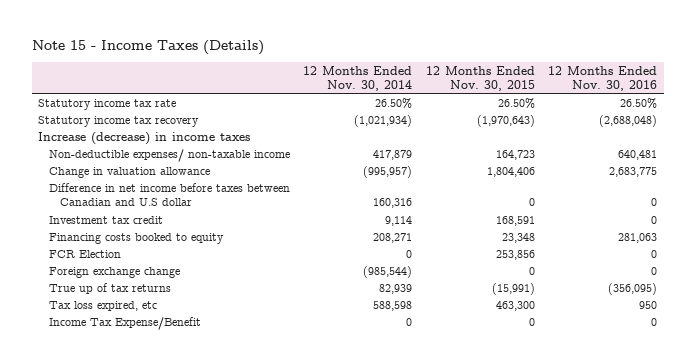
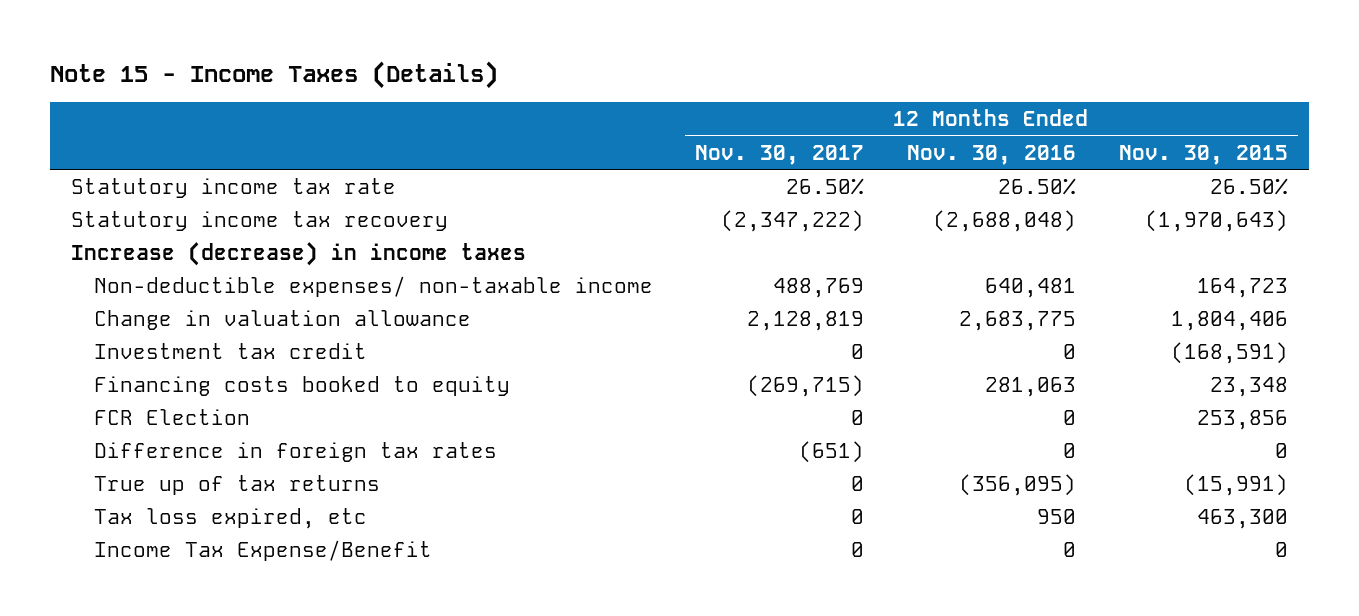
[303,65,413,91] 12 Months Ended Nov. 30, 2014 -> none
none -> [695,144,865,165] Nov. 30, 2017
[49,182,291,207] Difference in net income before taxes between Canadian and U.S dollar -> none
[495,215,535,226] 168,591 -> [1170,341,1288,364] (168,591)
[49,266,181,278] Foreign exchange change -> [93,441,497,462] Difference in foreign tax rates

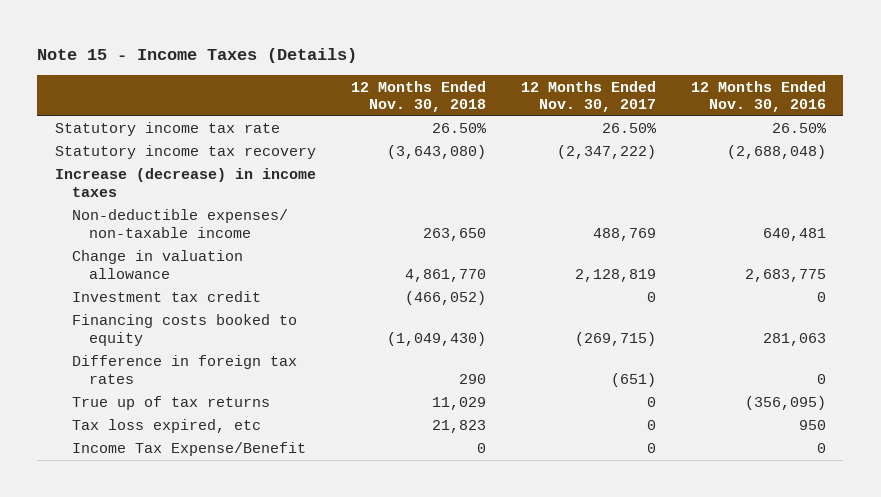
[1118,144,1288,165] Nov. 30, 2015 -> none
none -> [350,80,486,113] 12 Months Ended Nov. 30, 2018
[93,408,250,425] FCR Election -> none

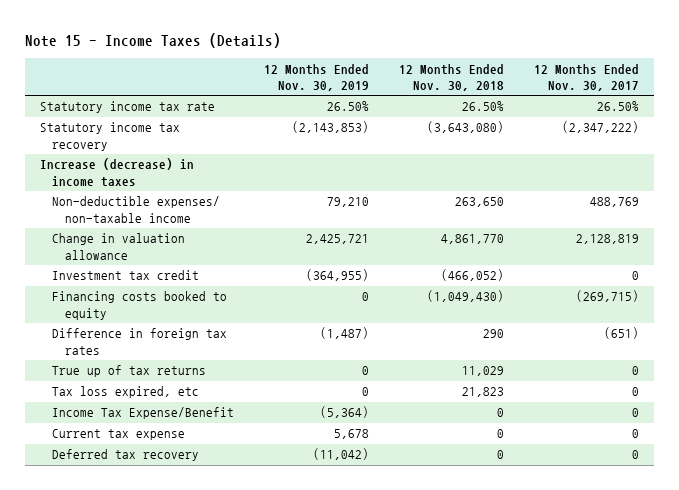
[690,80,826,113] 12 Months Ended Nov. 30, 2016 -> none
none -> [264,63,370,92] 12 Months Ended Nov. 30, 2019
none -> [52,429,186,441] Current tax expense
none -> [52,449,200,462] Deferred tax recovery

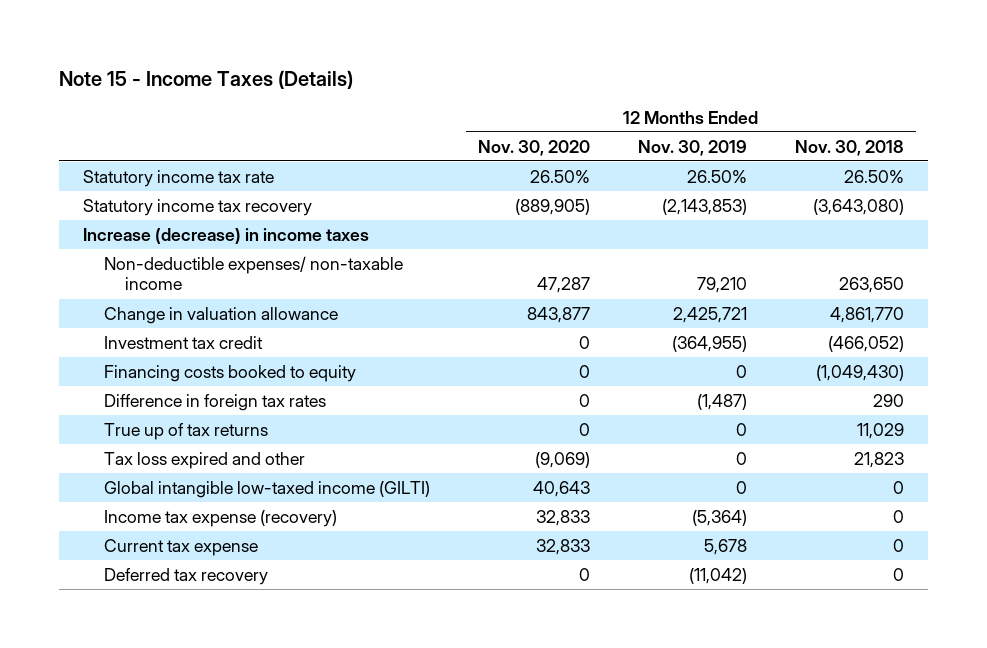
[533,63,639,92] 12 Months Ended Nov. 30, 2017 -> none
none -> [477,139,590,156] Nov. 30, 2020
[52,386,200,399] Tax loss expired, etc -> [103,451,305,469] Tax loss expired and other
none -> [103,480,430,498] Global intangible low-taxed income (GILTI)
[52,407,235,420] Income Tax Expense/Benefit -> [103,509,337,527] Income tax expense (recovery)

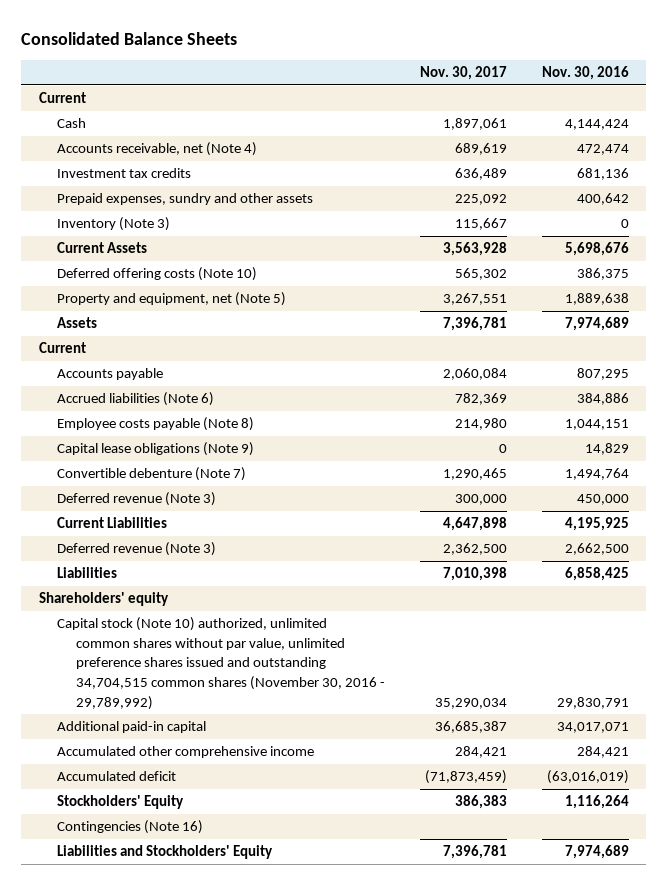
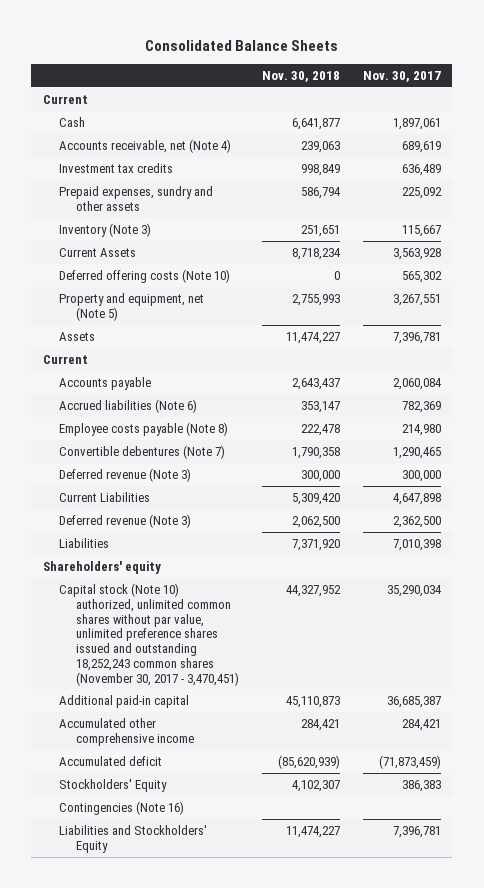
[541,66,629,81] Nov. 30, 2016 -> none
none -> [261,71,340,83] Nov. 30, 2018
[57,442,255,457] Capital lease obligations (Note 9) -> none
[57,467,247,482] Convertible debenture (Note 7) -> [59,444,226,459] Convertible debentures (Note 7)
[57,617,386,710] Capital stock (Note 10) authorized, unlimited common shares without par value, unlimited preference shares issued and outstanding 34,704,515 common shares (November 30, 2016 - 29,789,992) -> [59,582,239,686] Capital stock (Note 10) authorized, unlimited common shares without par value, unlimited preference shares issued and outstanding 18,252,243 common shares (November 30, 2017 - 3,470,451)

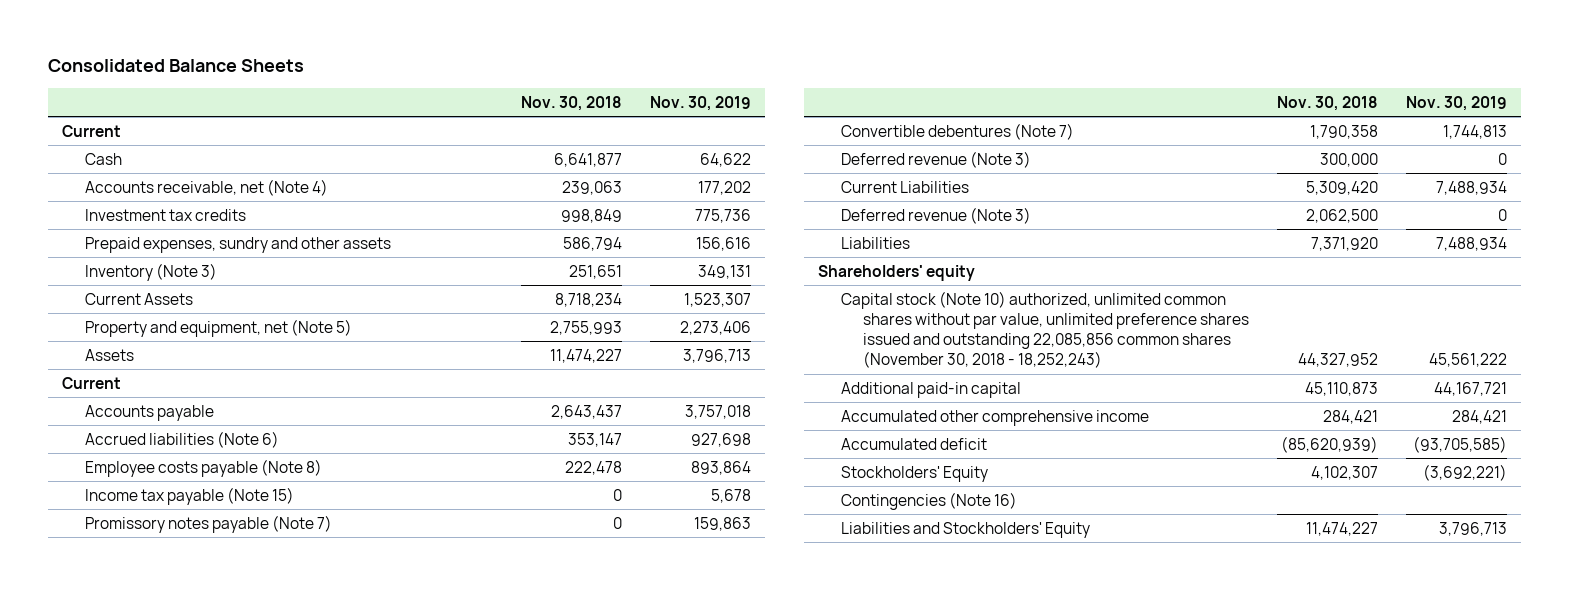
[362,71,441,83] Nov. 30, 2017 -> none
none -> [650,95,752,111] Nov. 30, 2019
[59,268,231,283] Deferred offering costs (Note 10) -> none
none -> [84,486,294,505] Income tax payable (Note 15)
none -> [84,514,332,533] Promissory notes payable (Note 7)
[59,582,239,686] Capital stock (Note 10) authorized, unlimited common shares without par value, unlimited preference shares issued and outstanding 18,252,243 common shares (November 30, 2017 - 3,470,451) -> [840,290,1250,369] Capital stock (Note 10) authorized, unlimited common shares without par value, unlimited preference shares issued and outstanding 22,085,856 common shares (November 30, 2018 - 18,252,243)

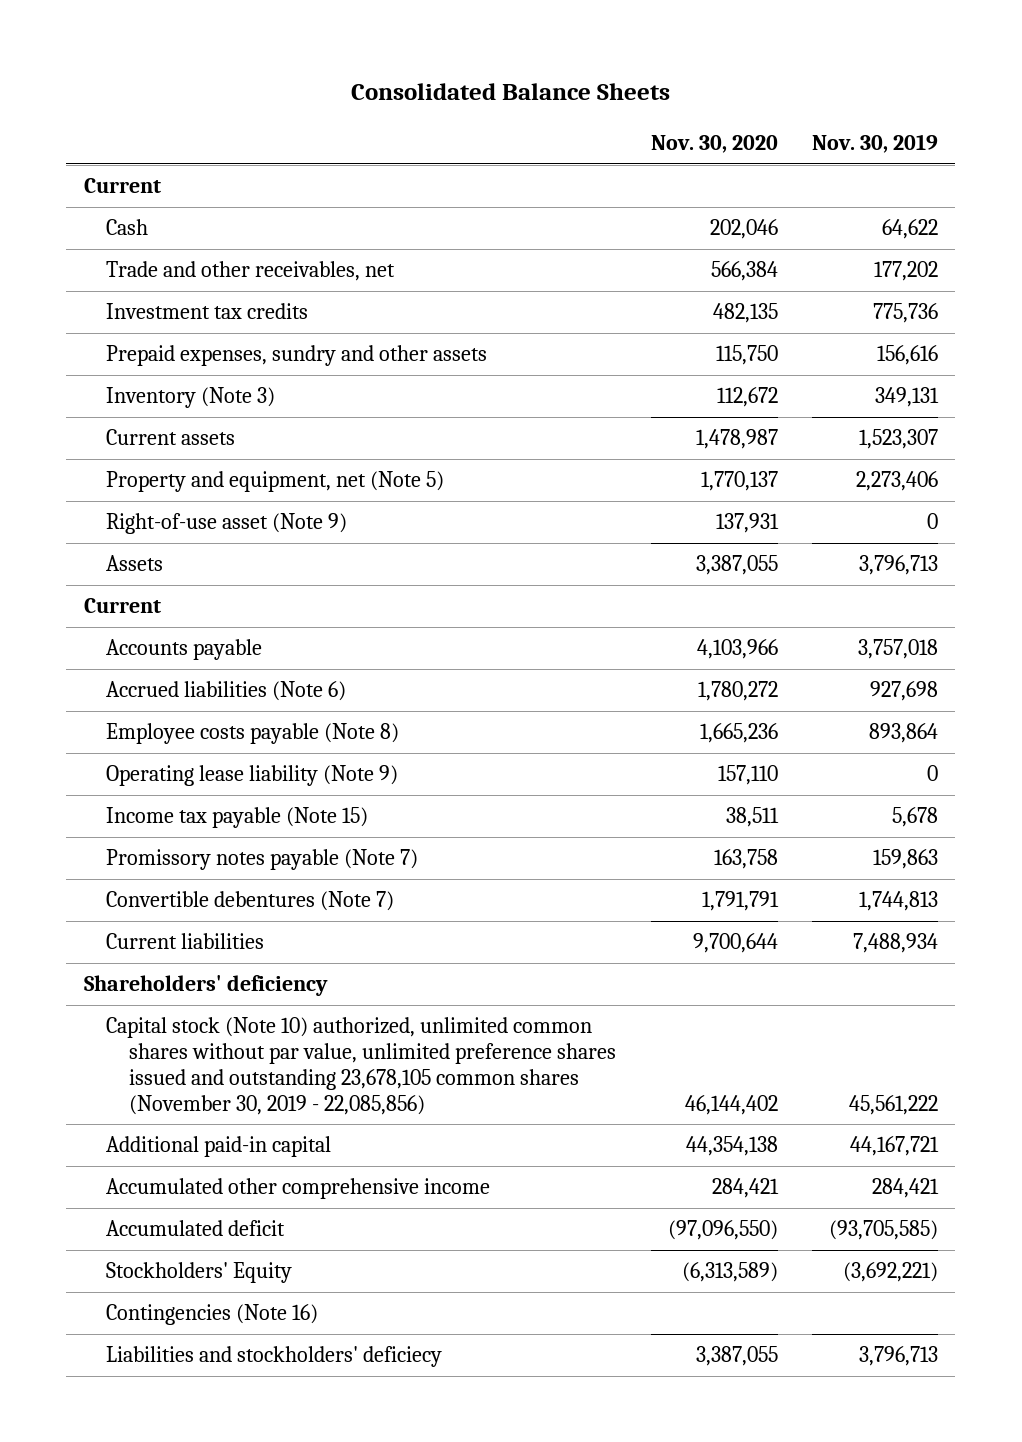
[521,95,623,111] Nov. 30, 2018 -> none
none -> [650,135,778,154] Nov. 30, 2020
[84,178,328,196] Accounts receivable, net (Note 4) -> [106,261,396,282] Trade and other receivables, net
[84,292,193,305] Current Assets -> [106,429,236,446] Current assets
none -> [106,513,348,535] Right-of-use asset (Note 9)
none -> [106,765,399,787] Operating lease liability (Note 9)
[840,150,1031,168] Deferred revenue (Note 3) -> none
[840,206,1031,224] Deferred revenue (Note 3) -> none
[840,236,910,249] Liabilities -> none
[840,180,969,193] Current Liabilities -> [106,933,265,950] Current liabilities
[818,264,976,281] Shareholders' equity -> [83,975,328,997] Shareholders' deficiency
[840,290,1250,369] Capital stock (Note 10) authorized, unlimited common shares without par value, unlimited preference shares issued and outstanding 22,085,856 common shares (November 30, 2018 - 18,252,243) -> [106,1017,617,1115] Capital stock (Note 10) authorized, unlimited common shares without par value, unlimited preference shares issued and outstanding 23,678,105 common shares (November 30, 2019 - 22,085,856)
[840,521,1090,538] Liabilities and Stockholders' Equity -> [106,1346,443,1368] Liabilities and stockholders' deficiecy

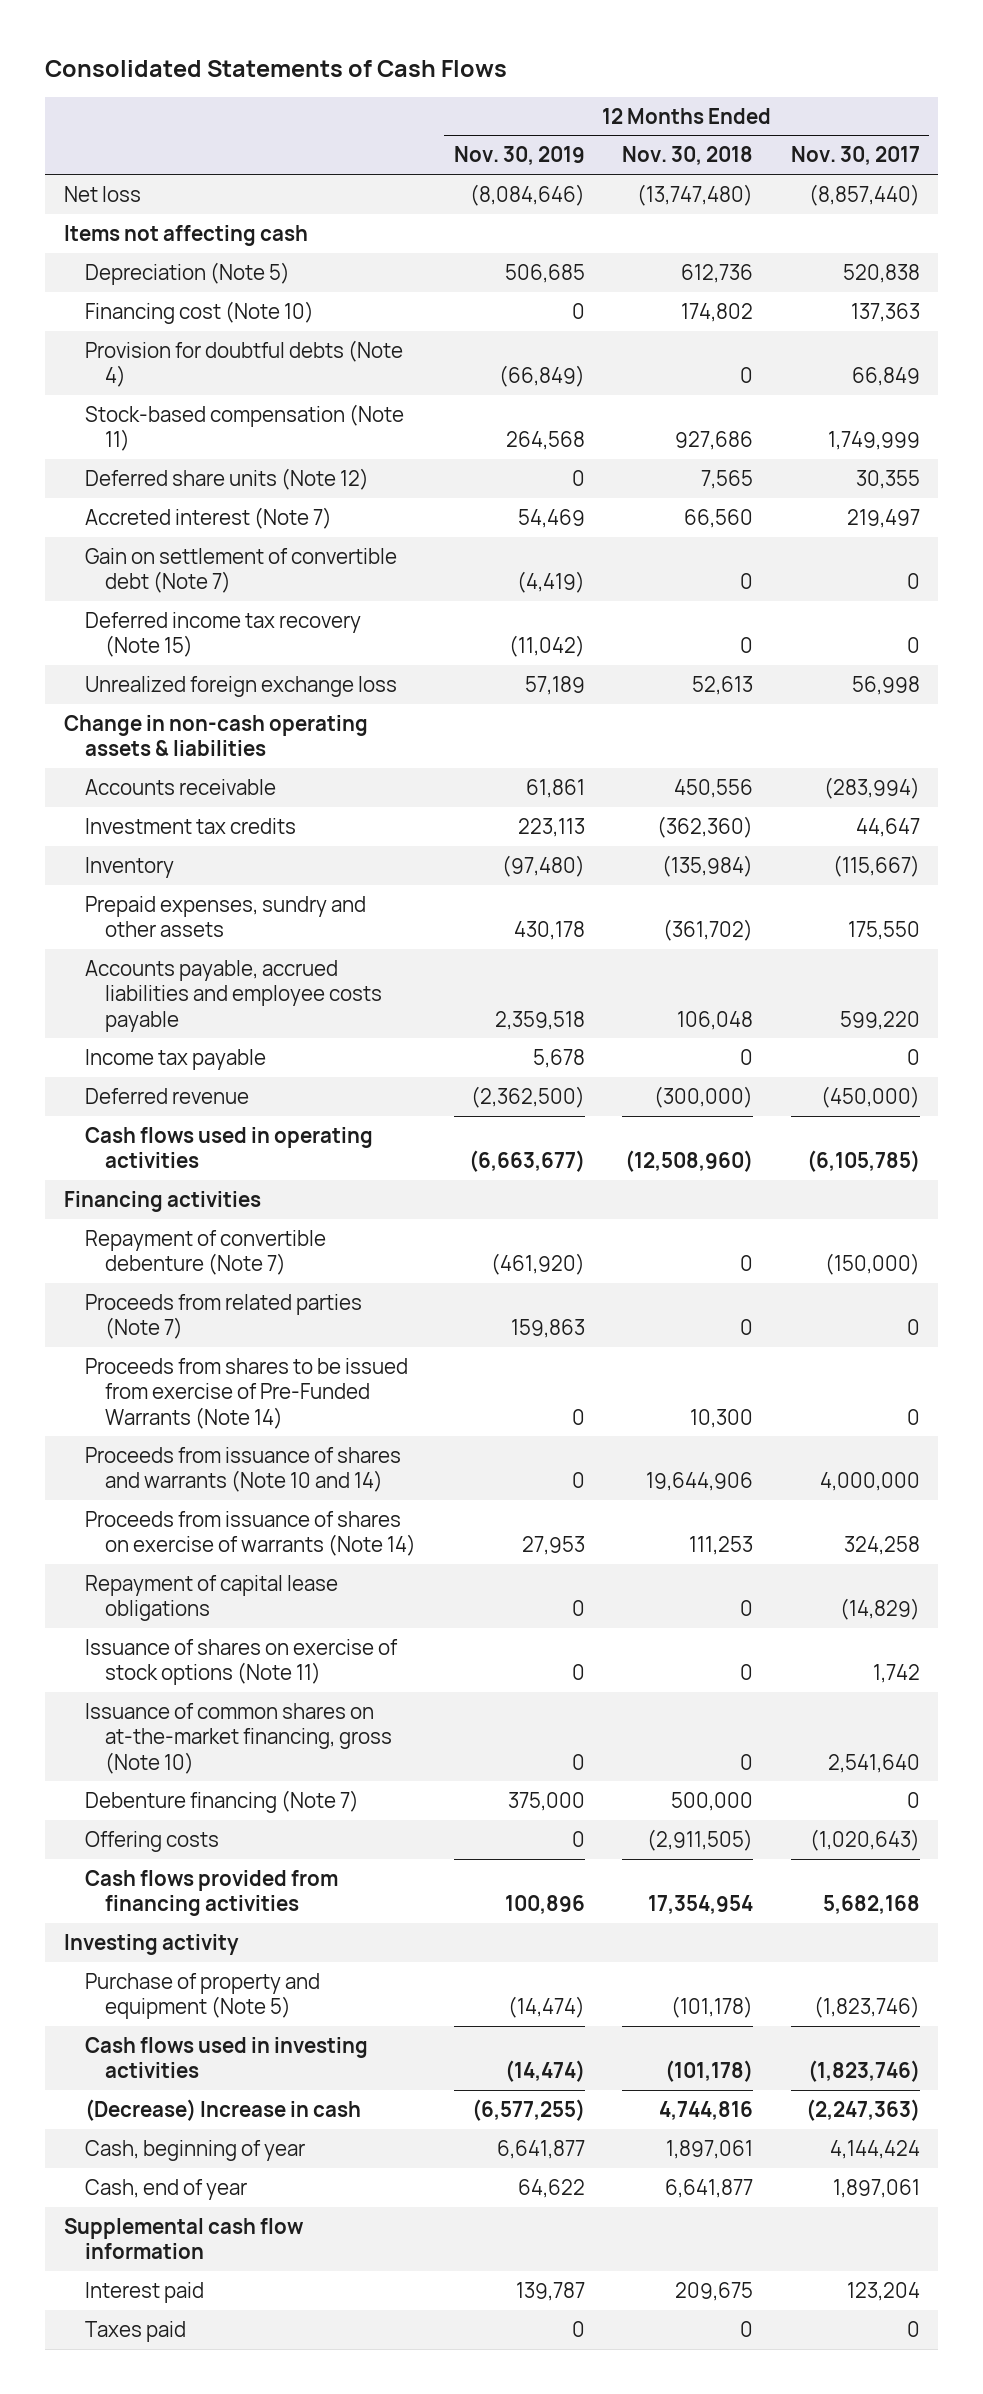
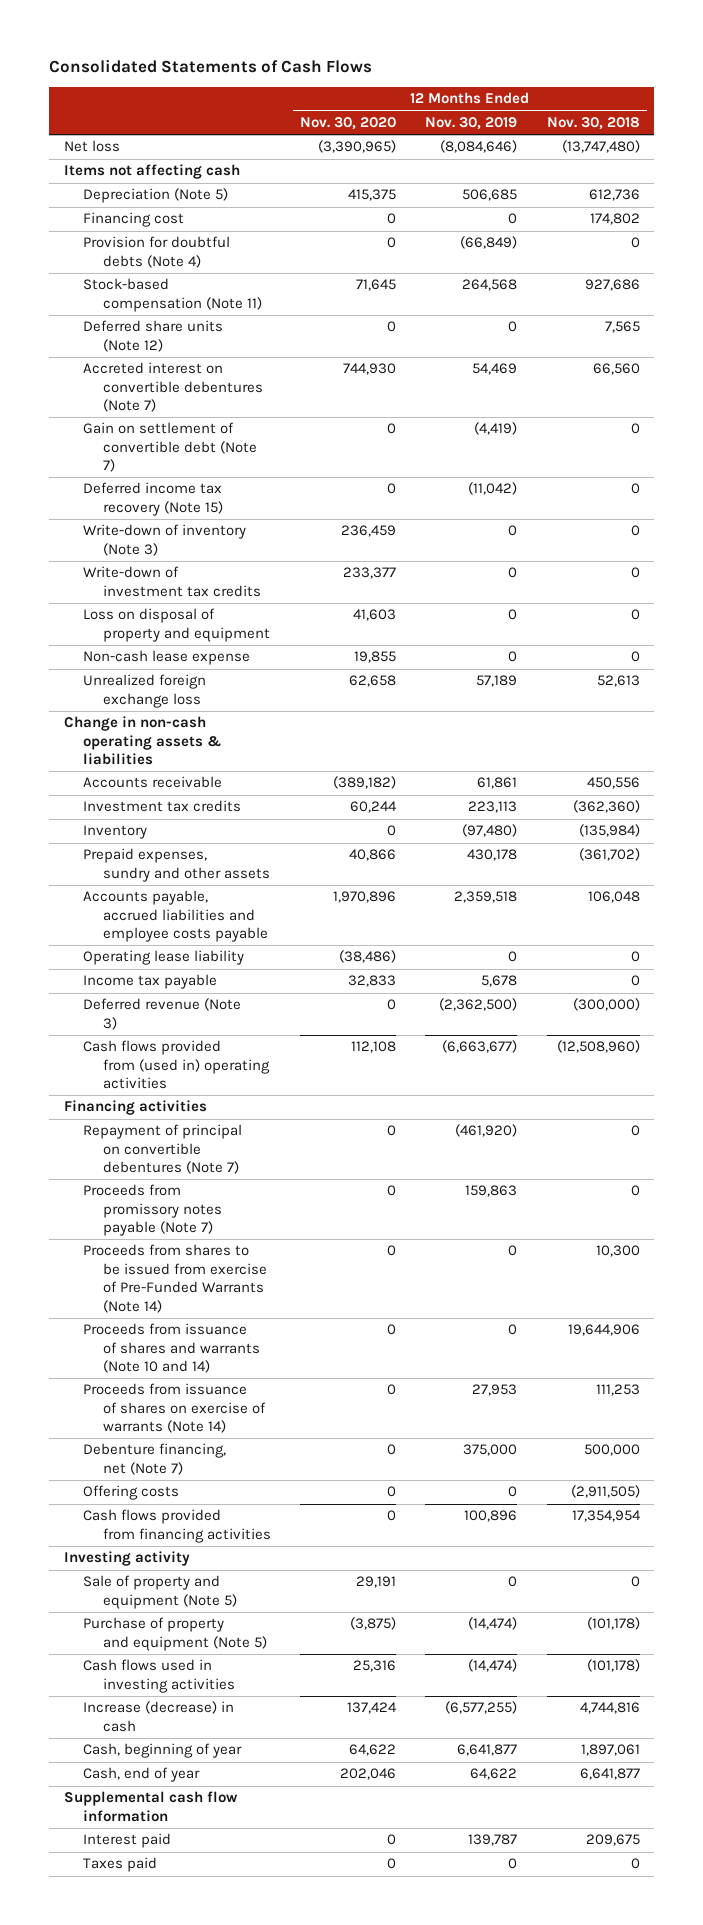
[790,146,920,166] Nov. 30, 2017 -> none
none -> [300,117,397,131] Nov. 30, 2020
[84,300,314,324] Financing cost (Note 10) -> [83,212,185,228] Financing cost
[84,506,332,529] Accreted interest (Note 7) -> [83,362,264,413] Accreted interest on convertible debentures (Note 7)
none -> [83,524,247,556] Write-down of inventory (Note 3)
none -> [83,566,262,597] Write-down of investment tax credits
none -> [83,608,271,642] Loss on disposal of property and equipment
none -> [83,650,251,666] Non-cash lease expense
none -> [83,950,245,966] Operating lease liability
[84,1087,249,1104] Deferred revenue -> [83,998,242,1030] Deferred revenue (Note 3)
[84,1126,373,1169] Cash flows used in operating activities -> [83,1040,271,1090] Cash flows provided from (used in) operating activities
[84,1229,326,1276] Repayment of convertible debenture (Note 7) -> [83,1124,243,1175] Repayment of principal on convertible debentures (Note 7)
[84,1293,362,1340] Proceeds from related parties (Note 7) -> [83,1184,223,1237] Proceeds from promissory notes payable (Note 7)
[84,1574,338,1622] Repayment of capital lease obligations -> none
[84,1638,398,1686] Issuance of shares on exercise of stock options (Note 11) -> none
[84,1702,393,1774] Issuance of common shares on at-the-market financing, gross (Note 10) -> none
[84,1789,359,1813] Debenture financing (Note 7) -> [83,1443,227,1475] Debenture financing, net (Note 7)
none -> [83,1575,238,1609] Sale of property and equipment (Note 5)
[84,2098,361,2121] (Decrease) Increase in cash -> [83,1701,235,1732] Increase (decrease) in cash

